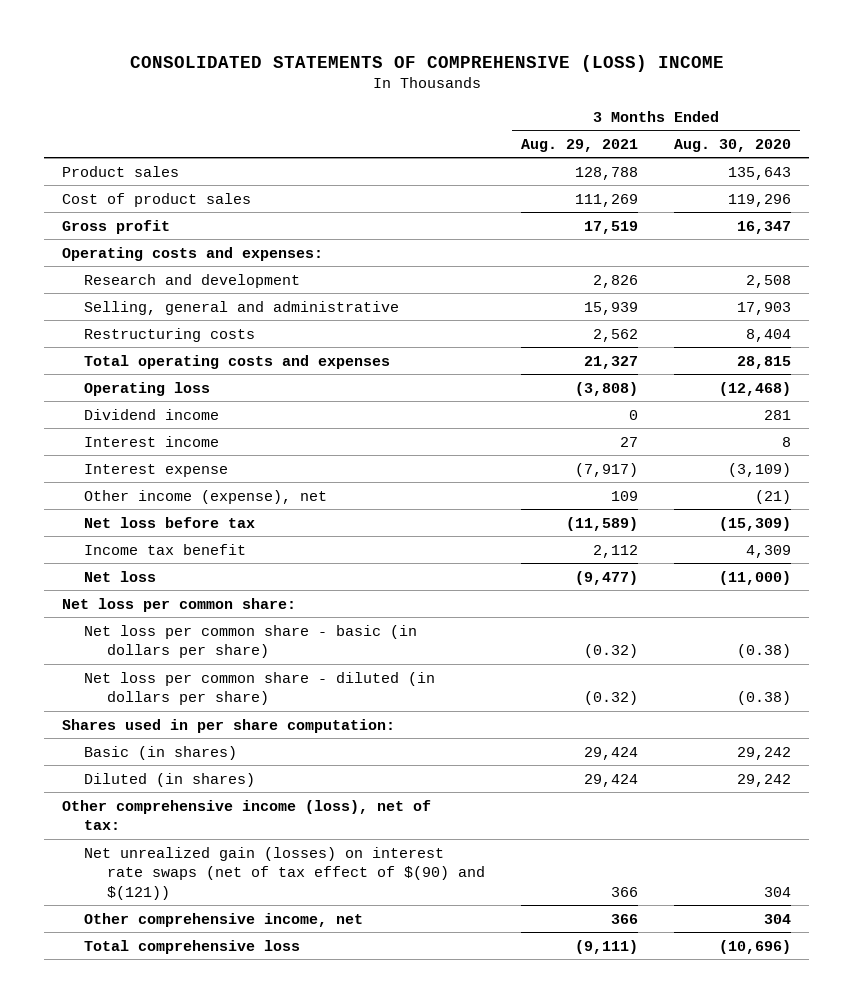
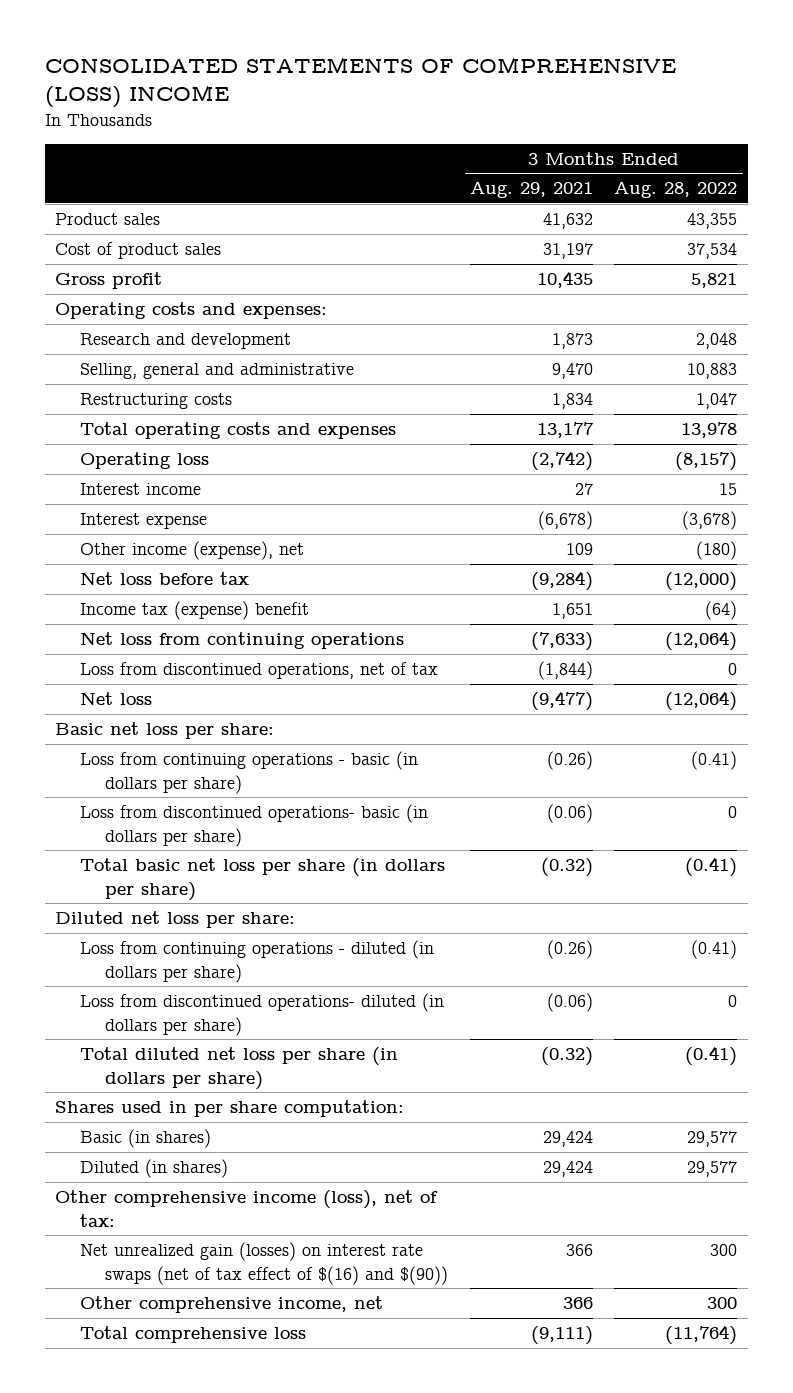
[673,138,791,152] Aug. 30, 2020 -> none
none -> [614,182,738,199] Aug. 28, 2022
[574,166,638,180] 128,788 -> [542,213,593,230] 41,632
[574,193,638,207] 111,269 -> [542,243,593,260] 31,197
[583,220,638,234] 17,519 -> [536,271,593,289] 10,435
[84,408,220,420] Dividend income -> none
[592,274,638,288] 2,826 -> [551,333,593,350] 1,873
[583,301,638,315] 15,939 -> [551,363,593,380] 9,470
[592,328,638,342] 2,562 -> [551,393,593,410] 1,834
[583,355,638,369] 21,327 -> [536,422,594,439] 13,177
[574,381,638,396] (3,808) -> [530,451,593,472] (2,742)
[574,462,638,477] (7,917) -> [537,511,593,531] (6,678)
[565,516,638,531] (11,589) -> [530,571,593,592] (9,284)
[84,543,247,555] Income tax benefit -> [80,601,310,621] Income tax (expense) benefit
[592,544,638,558] 2,112 -> [551,603,593,620] 1,651
none -> [80,632,405,650] Net loss from continuing operations
none -> [80,662,439,680] Loss from discontinued operations, net of tax
[62,597,297,612] Net loss per common share: -> [55,722,275,740] Basic net loss per share:
none -> [80,751,419,794] Loss from continuing operations - basic (in dollars per share)
none -> [80,804,429,847] Loss from discontinued operations- basic (in dollars per share)
[84,624,418,659] Net loss per common share - basic (in dollars per share) -> [80,858,446,901] Total basic net loss per share (in dollars per share)
none -> [55,911,296,929] Diluted net loss per share:
none -> [80,940,435,983] Loss from continuing operations - diluted (in dollars per share)
none -> [80,993,445,1036] Loss from discontinued operations- diluted (in dollars per share)
[84,671,436,706] Net loss per common share - diluted (in dollars per share) -> [80,1047,399,1090] Total diluted net loss per share (in dollars per share)
[84,846,485,900] Net unrealized gain (losses) on interest rate swaps (net of tax effect of $(90) and $(121)) -> [80,1242,449,1285] Net unrealized gain (losses) on interest rate swaps (net of tax effect of $(16) and $(90))

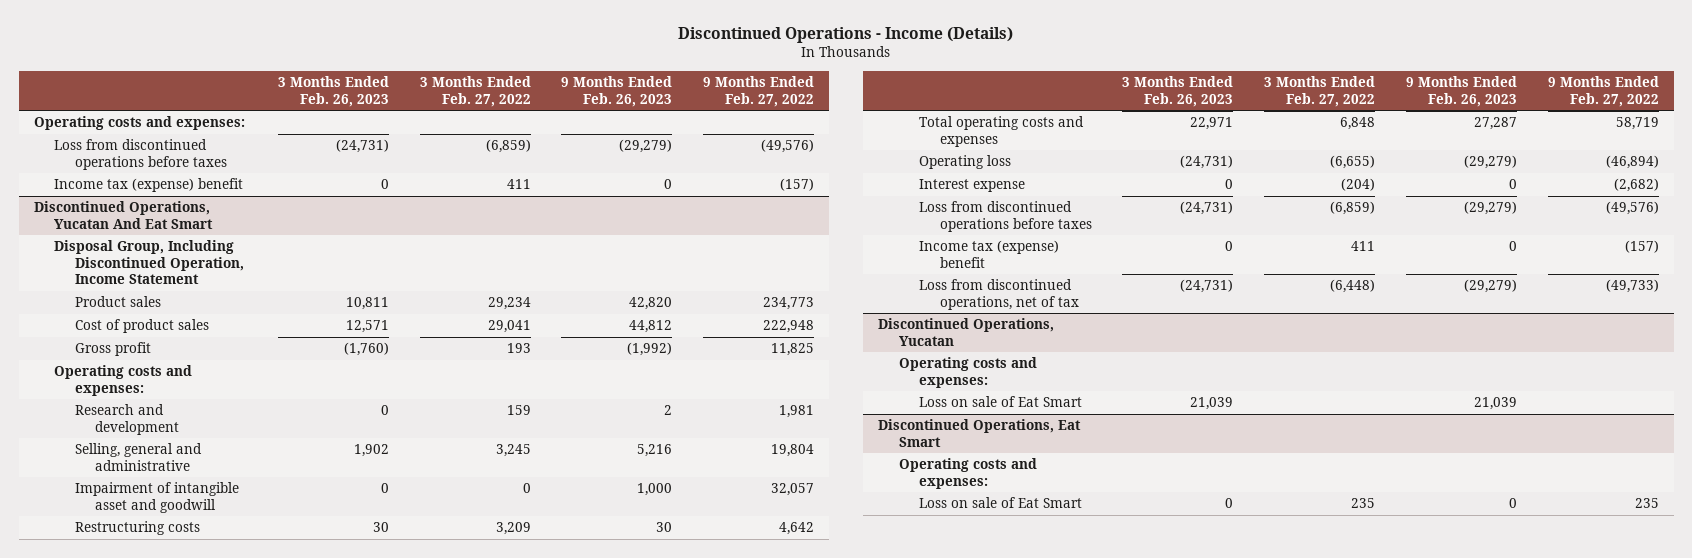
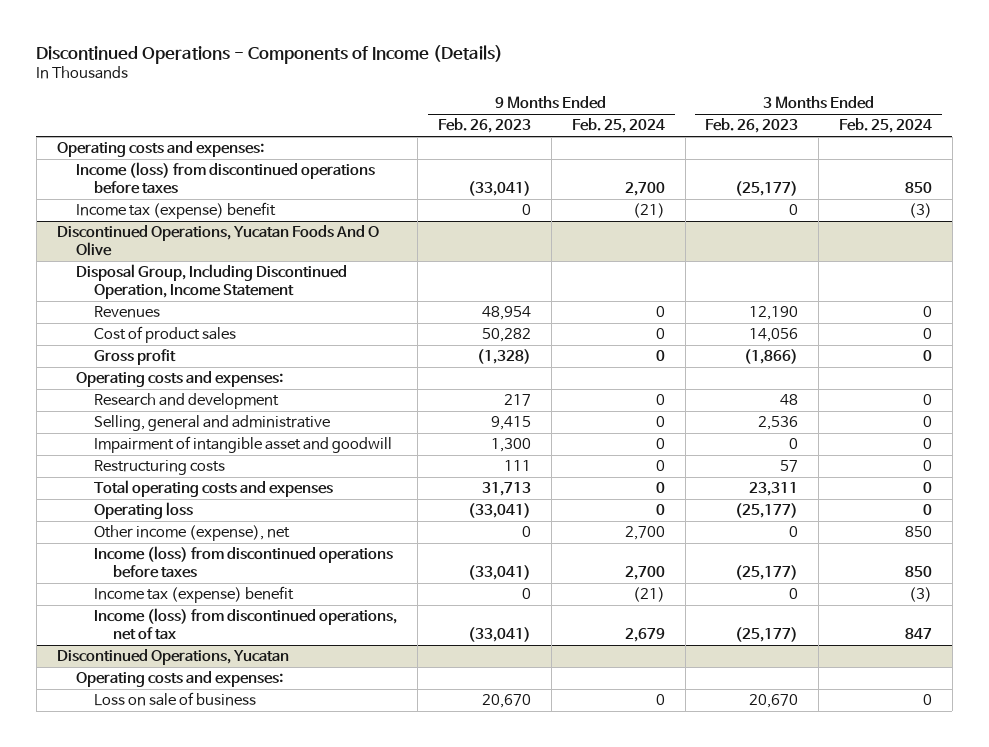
[678,27,1014,44] Discontinued Operations - Income (Details) -> [36,44,504,64] Discontinued Operations - Components of Income (Details)
[419,76,531,107] 3 Months Ended Feb. 27, 2022 -> none
[703,76,815,107] 9 Months Ended Feb. 27, 2022 -> none
none -> [571,118,665,134] Feb. 25, 2024
none -> [839,118,933,134] Feb. 25, 2024
[54,139,227,170] Loss from discontinued operations before taxes -> [75,162,375,195] Income (loss) from discontinued operations before taxes
[336,139,390,154] (24,731) -> [735,181,799,197] (25,177)
[619,139,673,154] (29,279) -> [468,181,532,197] (33,041)
[33,201,214,229] Discontinued Operations, Yucatan And Eat Smart -> none
none -> [56,225,379,257] Discontinued Operations, Yucatan Foods And O Olive
[74,296,161,308] Product sales -> none
none -> [94,306,161,319] Revenues
[346,320,390,334] 12,571 -> [749,328,799,343] 14,056
[629,320,673,334] 44,812 -> [482,328,532,343] 50,282
[344,342,390,357] (1,760) -> [744,349,799,365] (1,866)
[627,342,673,357] (1,992) -> [477,349,532,365] (1,328)
[919,179,1026,193] Interest expense -> none
[381,405,390,416] 0 -> [780,394,799,406] 48
[664,405,673,416] 2 -> [504,394,532,407] 217
[354,444,390,458] 1,902 -> [758,416,799,431] 2,536
[637,444,673,458] 5,216 -> [491,416,532,431] 9,415
[637,483,673,497] 1,000 -> [491,438,532,453] 1,300
[373,522,390,533] 30 -> [780,460,799,473] 57
[656,522,673,533] 30 -> [504,460,532,472] 111
[1190,117,1234,131] 22,971 -> [749,482,799,497] 23,311
[1473,117,1517,131] 27,287 -> [482,482,532,497] 31,713
[1180,155,1234,170] (24,731) -> [735,503,799,519] (25,177)
[1463,155,1517,170] (29,279) -> [468,503,532,519] (33,041)
none -> [94,525,291,542] Other income (expense), net
[919,201,1092,232] Loss from discontinued operations before taxes -> [94,546,394,579] Income (loss) from discontinued operations before taxes
[1180,201,1234,216] (24,731) -> [735,565,799,581] (25,177)
[1463,201,1517,216] (29,279) -> [468,565,532,581] (33,041)
[919,279,1079,310] Loss from discontinued operations, net of tax -> [94,608,398,641] Income (loss) from discontinued operations, net of tax
[1180,279,1234,294] (24,731) -> [735,627,799,643] (25,177)
[1463,279,1517,294] (29,279) -> [468,627,532,643] (33,041)
[878,419,1082,447] Discontinued Operations, Eat Smart -> none
[898,458,1037,489] Operating costs and expenses: -> none
[919,497,1083,509] Loss on sale of Eat Smart -> none
[919,396,1083,408] Loss on sale of Eat Smart -> [94,692,257,707] Loss on sale of business
[1190,397,1234,411] 21,039 -> [749,694,799,709] 20,670
[1473,397,1517,411] 21,039 -> [482,694,532,709] 20,670

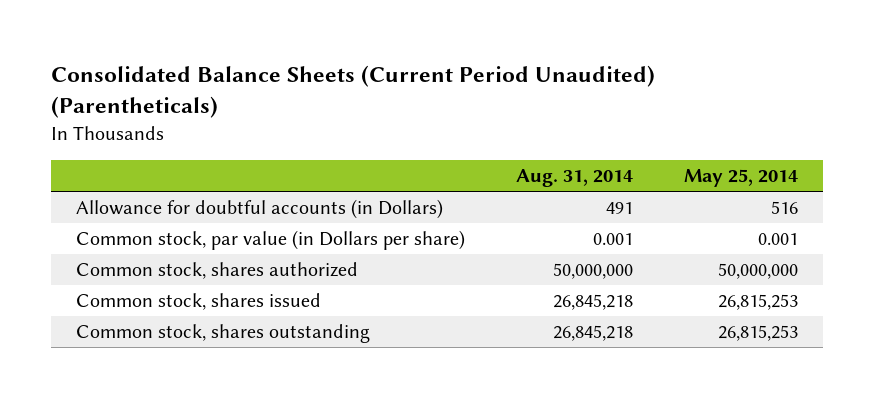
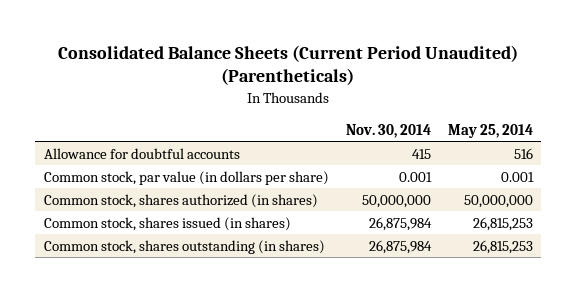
[515,168,633,187] Aug. 31, 2014 -> none
none -> [345,123,431,138] Nov. 30, 2014
[76,199,444,220] Allowance for doubtful accounts (in Dollars) -> [43,147,240,159] Allowance for doubtful accounts
[76,230,466,251] Common stock, par value (in Dollars per share) -> [43,170,329,185] Common stock, par value (in dollars per share)
[76,262,359,280] Common stock, shares authorized -> [43,193,318,208] Common stock, shares authorized (in shares)
[76,293,322,311] Common stock, shares issued -> [43,216,291,231] Common stock, shares issued (in shares)
[76,324,371,344] Common stock, shares outstanding -> [43,239,325,254] Common stock, shares outstanding (in shares)

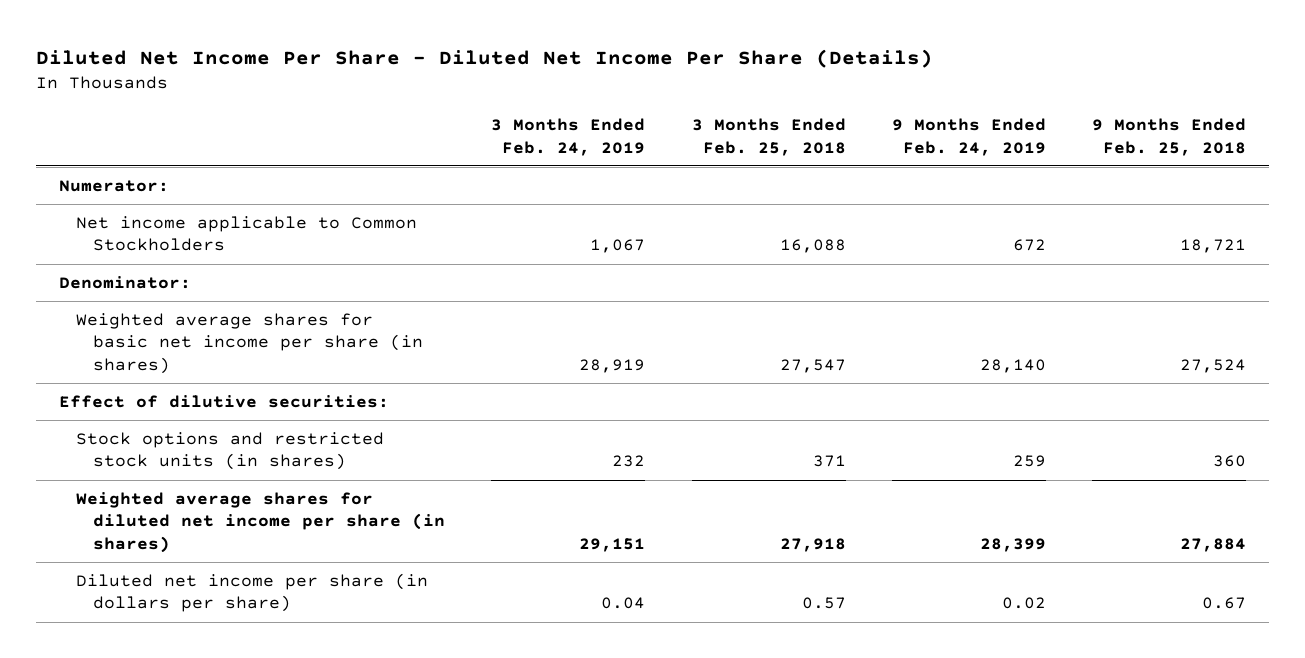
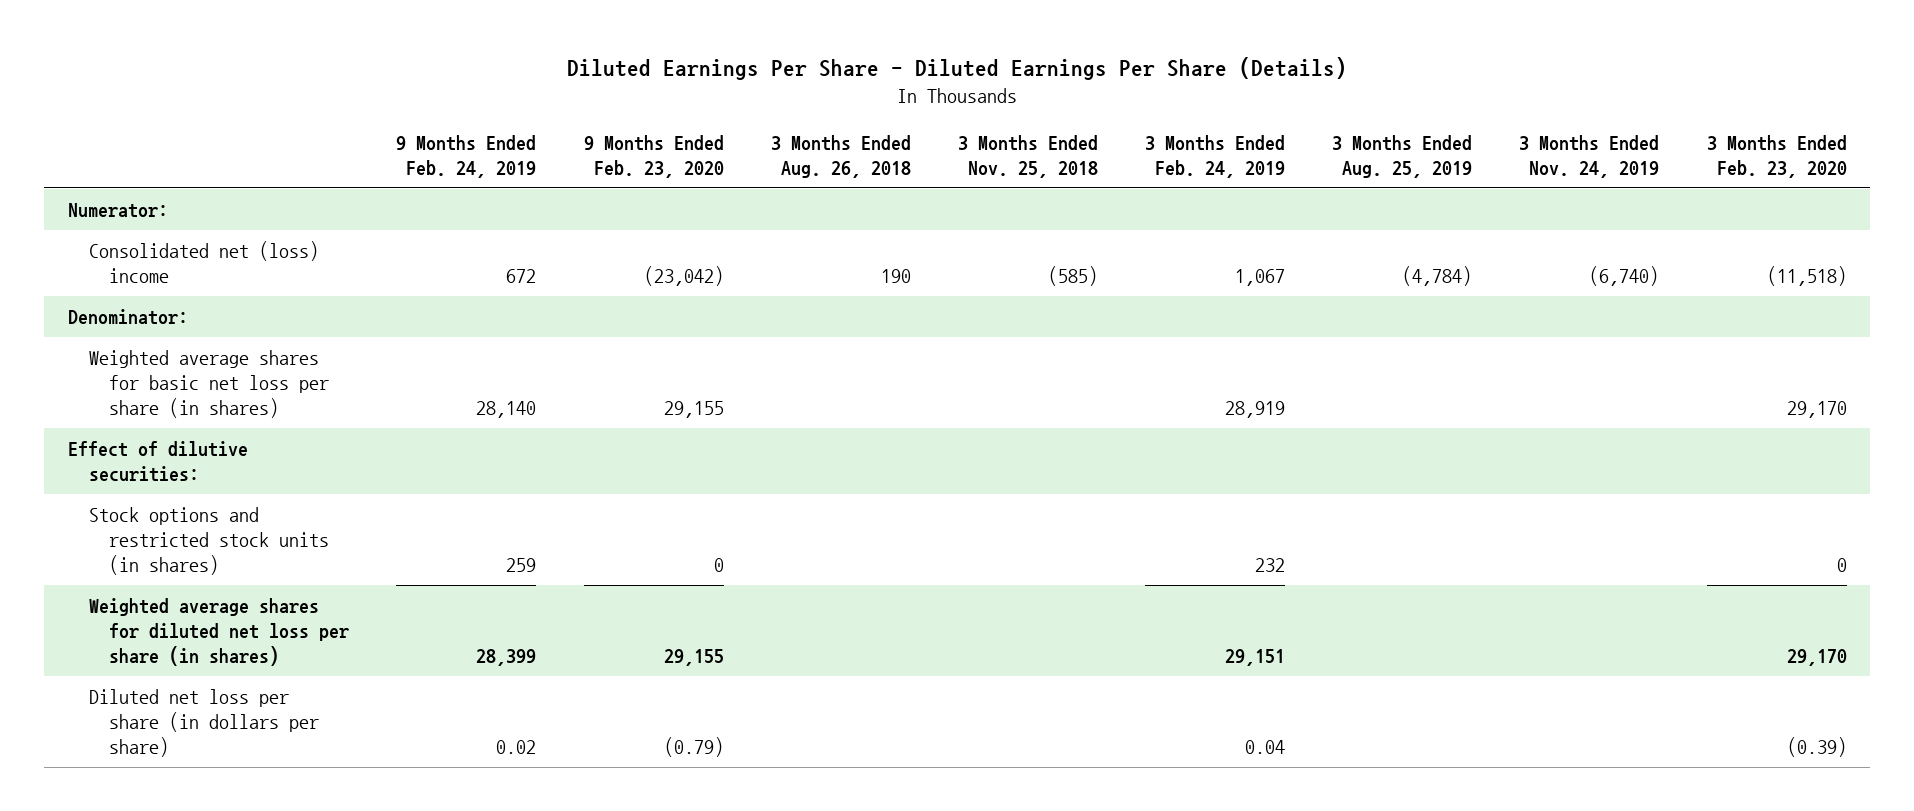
[35,48,933,68] Diluted Net Income Per Share - Diluted Net Income Per Share (Details) -> [567,57,1348,81] Diluted Earnings Per Share - Diluted Earnings Per Share (Details)
[691,117,846,156] 3 Months Ended Feb. 25, 2018 -> none
[1092,117,1247,156] 9 Months Ended Feb. 25, 2018 -> none
none -> [583,134,724,178] 9 Months Ended Feb. 23, 2020
none -> [770,134,911,178] 3 Months Ended Aug. 26, 2018
none -> [957,134,1098,178] 3 Months Ended Nov. 25, 2018
none -> [1332,134,1473,178] 3 Months Ended Aug. 25, 2019
none -> [1519,134,1660,178] 3 Months Ended Nov. 24, 2019
none -> [1706,134,1847,178] 3 Months Ended Feb. 23, 2020
[75,215,417,252] Net income applicable to Common Stockholders -> [88,240,319,284] Consolidated net (loss) income
[75,312,423,375] Weighted average shares for basic net income per share (in shares) -> [88,349,330,419] Weighted average shares for basic net loss per share (in shares)
[75,491,445,554] Weighted average shares for diluted net income per share (in shares) -> [88,597,350,667] Weighted average shares for diluted net loss per share (in shares)
[75,572,428,613] Diluted net income per share (in dollars per share) -> [88,688,320,758] Diluted net loss per share (in dollars per share)

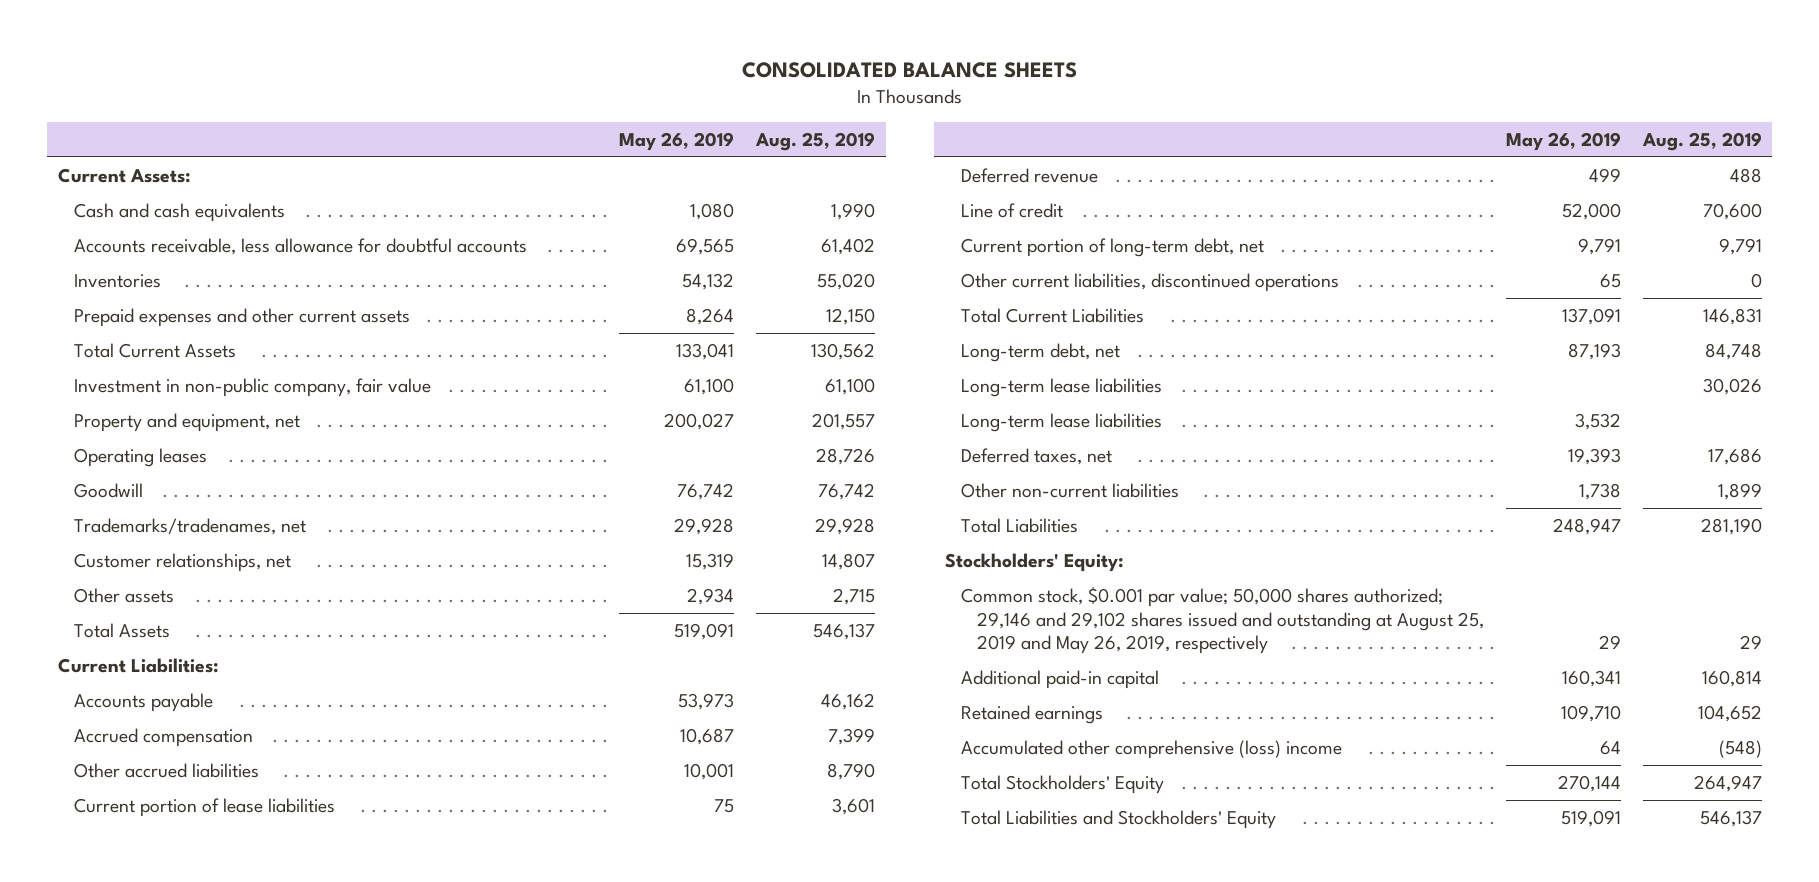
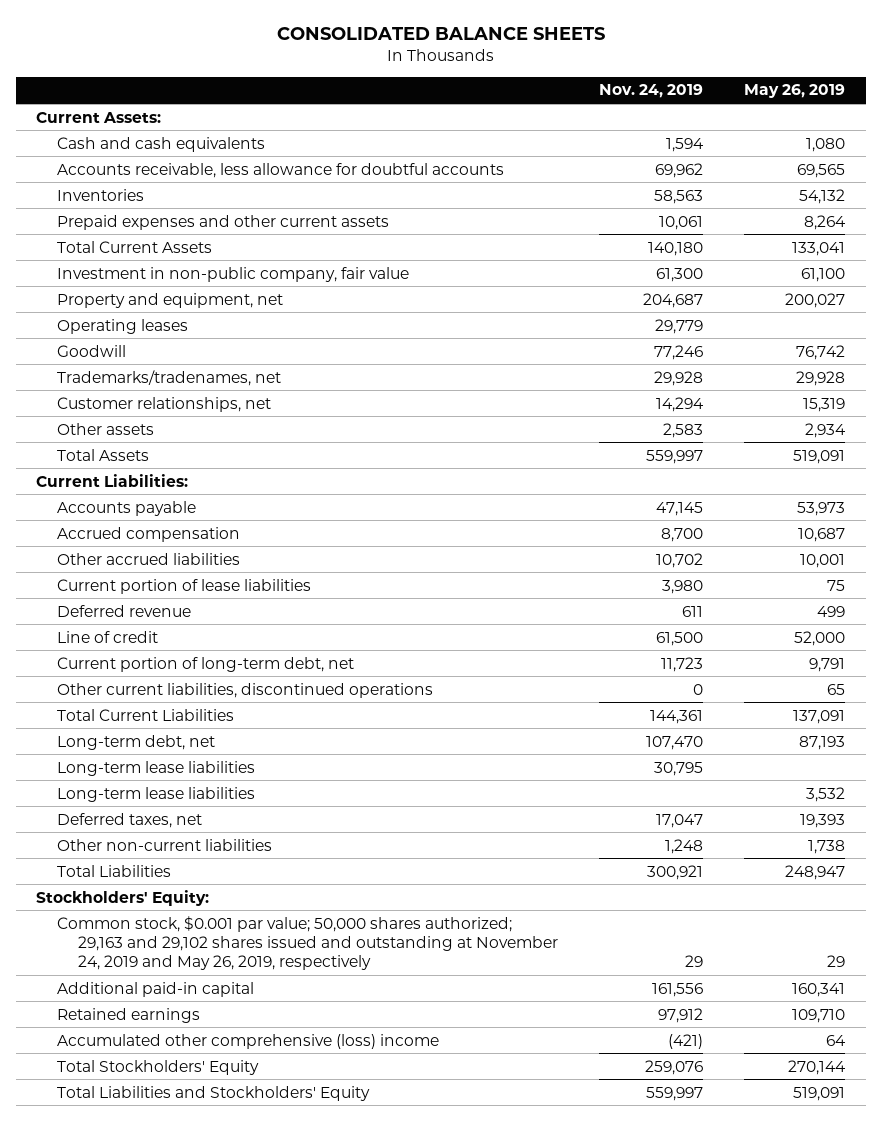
[754,131,875,151] Aug. 25, 2019 -> none
none -> [598,84,703,99] Nov. 24, 2019
[960,586,1485,655] Common stock, $0.001 par value; 50,000 shares authorized; 29,146 and 29,102 shares issued and outstanding at August 25, 2019 and May 26, 2019, respectively -> [57,915,558,971] Common stock, $0.001 par value; 50,000 shares authorized; 29,163 and 29,102 shares issued and outstanding at November 24, 2019 and May 26, 2019, respectively

